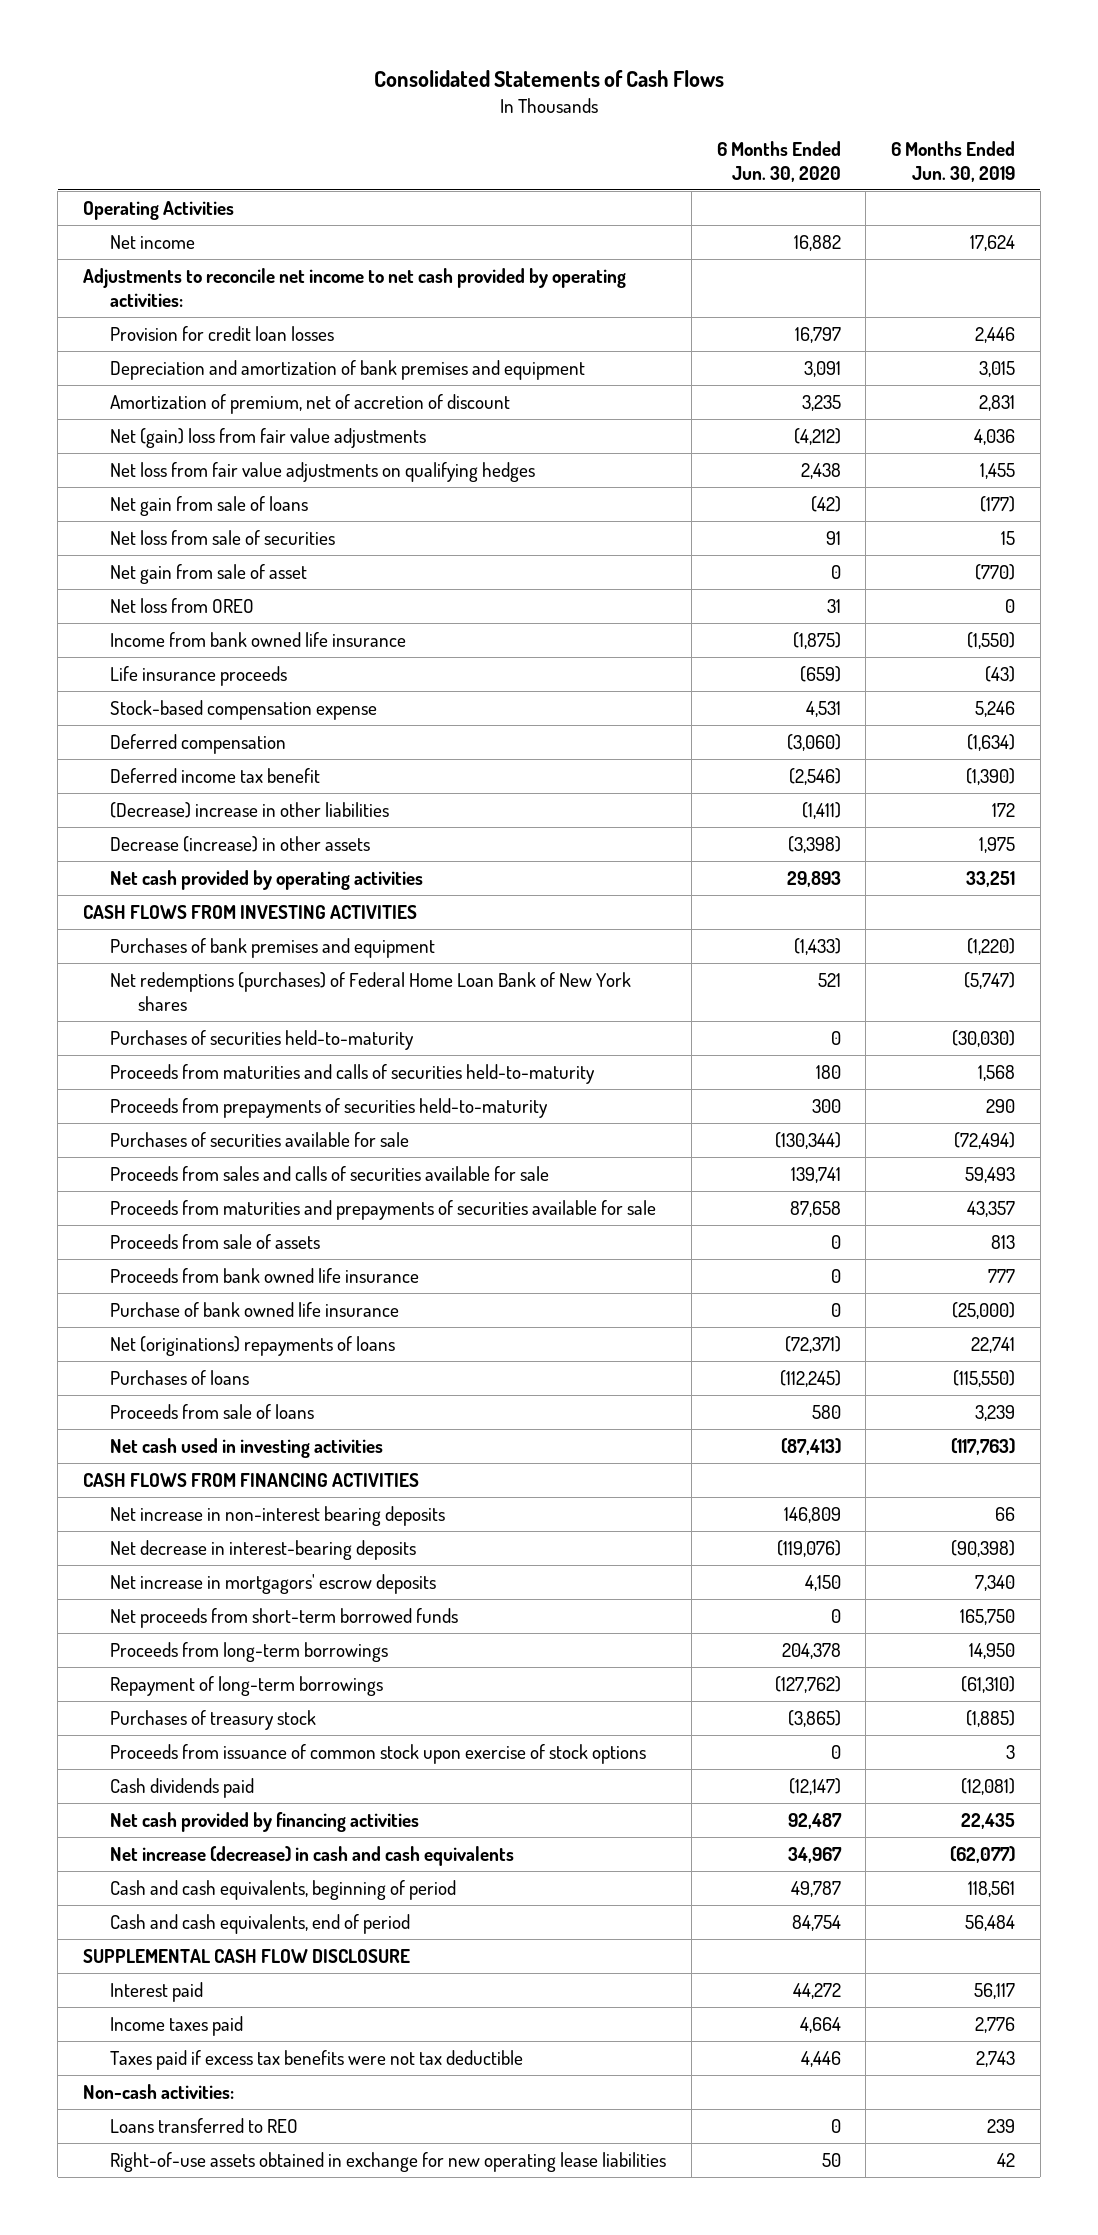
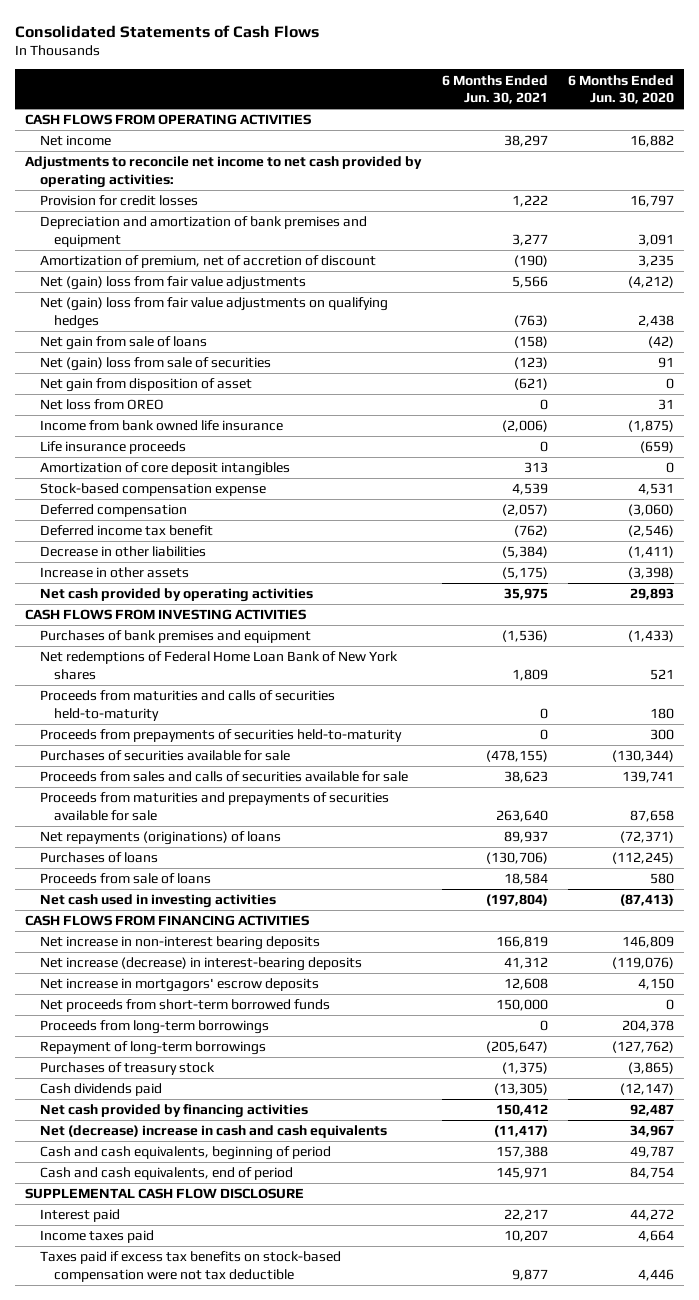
[890,140,1015,182] 6 Months Ended Jun. 30, 2019 -> none
none -> [441,74,548,105] 6 Months Ended Jun. 30, 2021
[82,200,234,220] Operating Activities -> [25,114,312,126] CASH FLOWS FROM OPERATING ACTIVITIES
[110,325,335,341] Provision for credit loan losses -> [39,195,198,207] Provision for credit losses
[110,461,536,482] Net loss from fair value adjustments on qualifying hedges -> [39,297,388,329] Net (gain) loss from fair value adjustments on qualifying hedges
[110,529,336,545] Net loss from sale of securities -> [39,357,271,372] Net (gain) loss from sale of securities
[110,563,308,584] Net gain from sale of asset -> [39,378,252,393] Net gain from disposition of asset
none -> [39,462,290,477] Amortization of core deposit intangibles
[110,801,390,818] (Decrease) increase in other liabilities -> [39,546,206,558] Decrease in other liabilities
[110,835,371,852] Decrease (increase) in other assets -> [39,567,189,579] Increase in other assets
[110,1029,415,1050] Purchases of securities held-to-maturity -> none
[110,971,632,1011] Net redemptions (purchases) of Federal Home Loan Bank of New York shares -> [39,651,398,680] Net redemptions of Federal Home Loan Bank of New York shares
[110,1233,321,1249] Proceeds from sale of assets -> none
[110,1267,420,1283] Proceeds from bank owned life insurance -> none
[110,1301,400,1317] Purchase of bank owned life insurance -> none
[110,1335,396,1356] Net (originations) repayments of loans -> [39,831,281,846] Net repayments (originations) of loans
[110,1539,417,1560] Net decrease in interest-bearing deposits -> [39,957,362,972] Net increase (decrease) in interest-bearing deposits
[110,1743,647,1764] Proceeds from issuance of common stock upon exercise of stock options -> none
[110,1845,515,1866] Net increase (decrease) in cash and cash equivalents -> [39,1125,387,1139] Net (decrease) increase in cash and cash equivalents
[82,2083,234,2099] Non-cash activities: -> none
[110,2117,299,2133] Loans transferred to REO -> none
[110,2151,667,2172] Right-of-use assets obtained in exchange for new operating lease liabilities -> none
[110,2049,524,2070] Taxes paid if excess tax benefits were not tax deductible -> [39,1251,341,1282] Taxes paid if excess tax benefits on stock-based compensation were not tax deductible

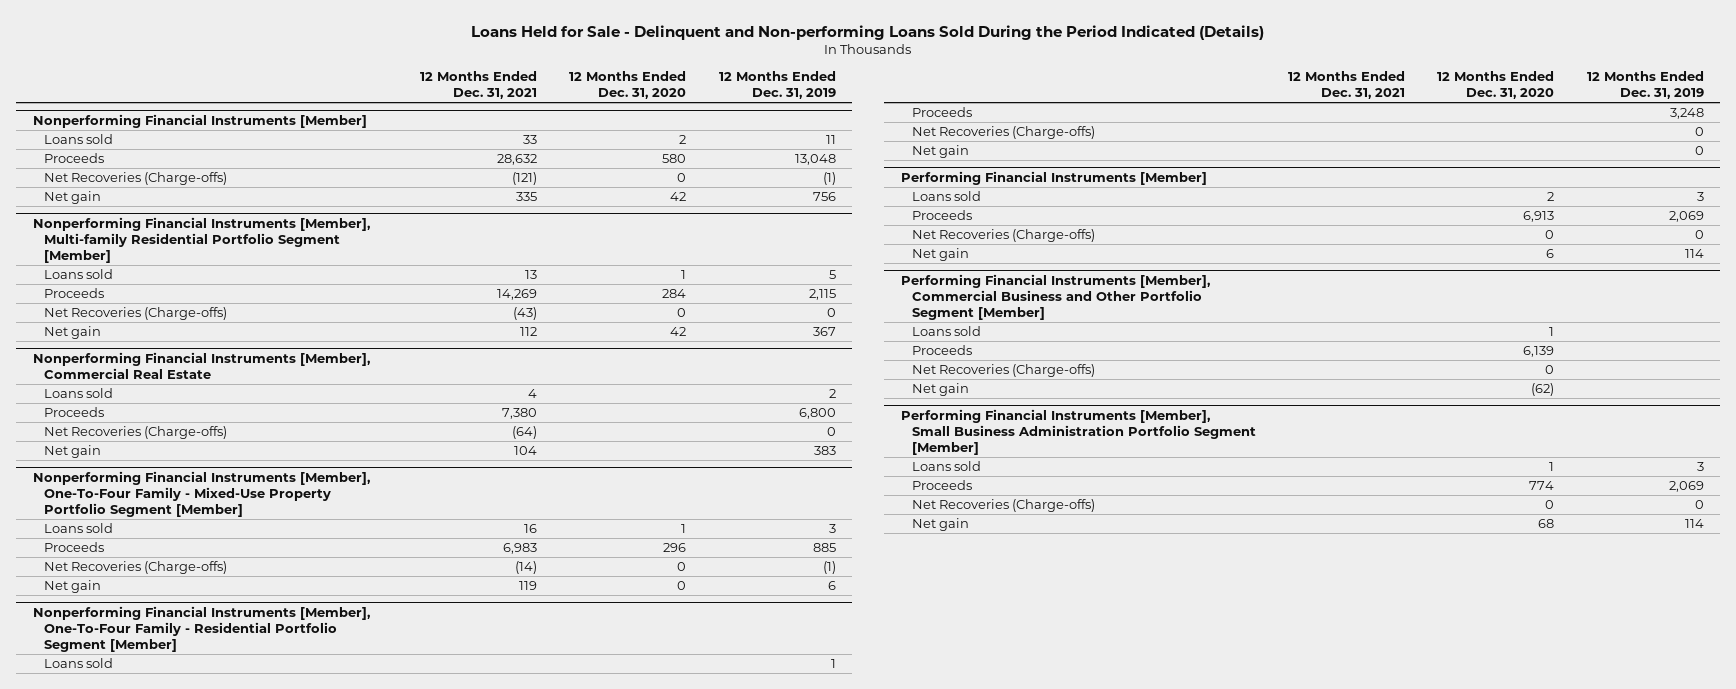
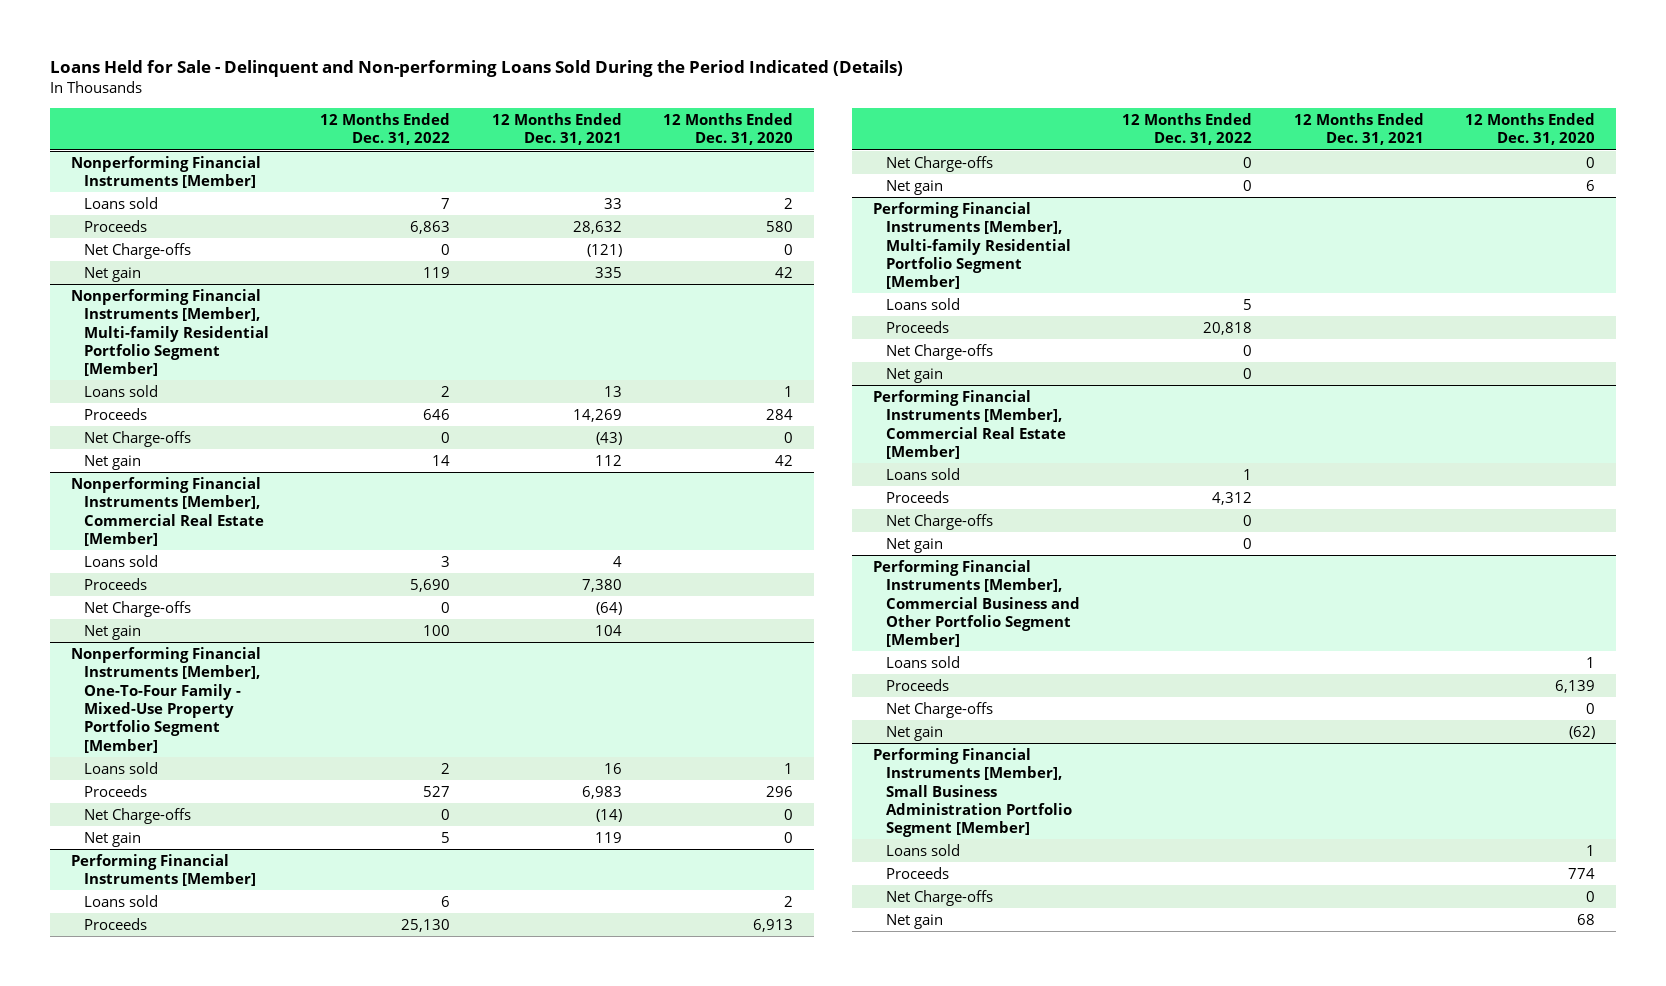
[718,71,836,100] 12 Months Ended Dec. 31, 2019 -> none
none -> [319,113,450,146] 12 Months Ended Dec. 31, 2022
[43,172,227,186] Net Recoveries (Charge-offs) -> [84,242,192,259] Net Charge-offs
[43,307,227,321] Net Recoveries (Charge-offs) -> [84,430,192,447] Net Charge-offs
[32,352,370,380] Nonperforming Financial Instruments [Member], Commercial Real Estate -> [70,476,265,546] Nonperforming Financial Instruments [Member], Commercial Real Estate [Member]
[43,426,227,440] Net Recoveries (Charge-offs) -> [84,600,192,617] Net Charge-offs
[43,561,227,575] Net Recoveries (Charge-offs) -> [84,807,192,824] Net Charge-offs
[32,606,370,652] Nonperforming Financial Instruments [Member], One-To-Four Family - Residential Portfolio Segment [Member] -> none
[43,658,113,669] Loans sold -> none
[911,107,972,118] Proceeds -> none
[911,126,1095,140] Net Recoveries (Charge-offs) -> none
[911,145,969,159] Net gain -> none
[911,229,1095,243] Net Recoveries (Charge-offs) -> [886,155,994,172] Net Charge-offs
none -> [872,201,1072,290] Performing Financial Instruments [Member], Multi-family Residential Portfolio Segment [Member]
none -> [886,297,961,310] Loans sold
none -> [886,320,950,333] Proceeds
none -> [886,343,994,360] Net Charge-offs
none -> [886,367,944,383] Net gain
none -> [872,389,1067,459] Performing Financial Instruments [Member], Commercial Real Estate [Member]
none -> [886,467,961,480] Loans sold
none -> [886,490,950,503] Proceeds
none -> [886,513,994,530] Net Charge-offs
none -> [886,537,944,553] Net gain
[911,364,1095,378] Net Recoveries (Charge-offs) -> [886,701,994,718] Net Charge-offs
[911,499,1095,513] Net Recoveries (Charge-offs) -> [886,889,994,906] Net Charge-offs

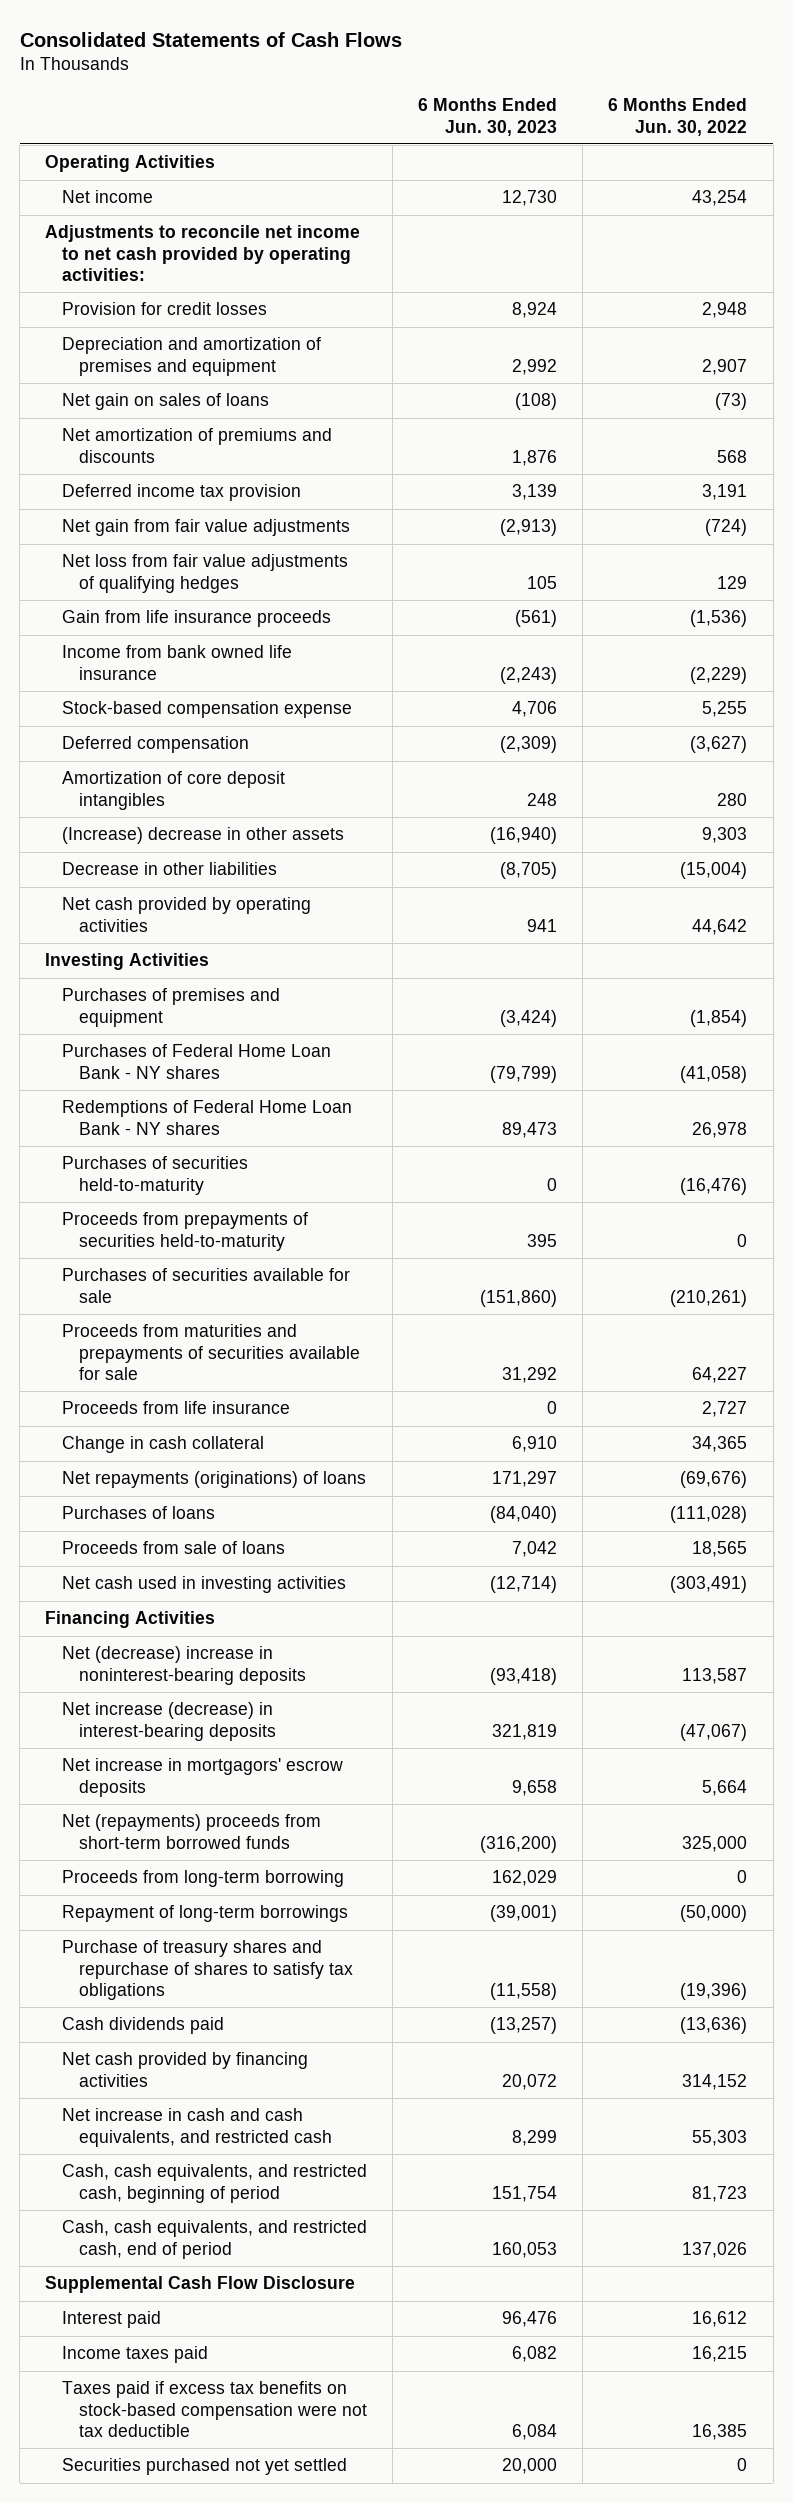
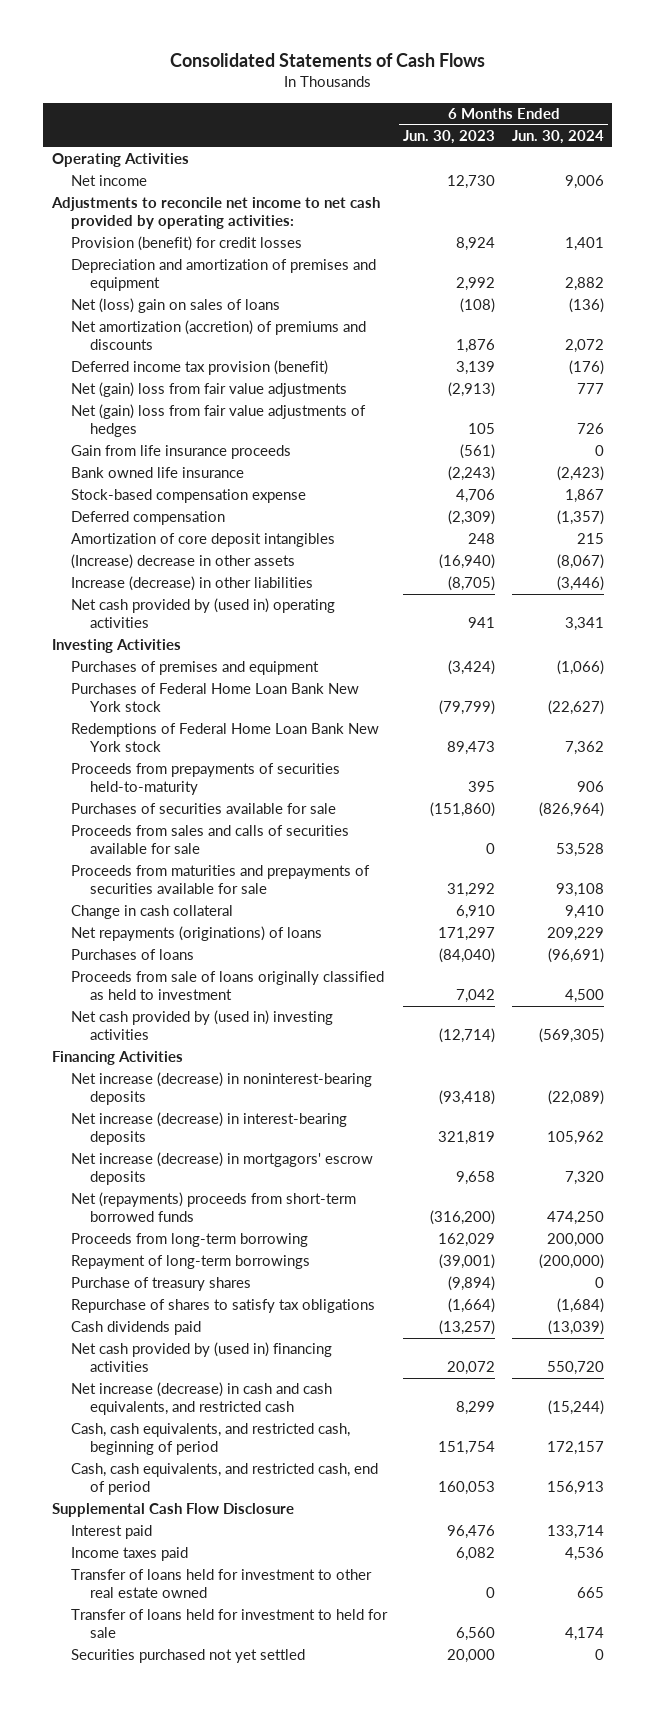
[608,98,748,136] 6 Months Ended Jun. 30, 2022 -> none
none -> [512,130,605,145] Jun. 30, 2024
[62,302,268,316] Provision for credit losses -> [70,236,302,252] Provision (benefit) for credit losses
[62,393,270,411] Net gain on sales of loans -> [70,298,280,314] Net (loss) gain on sales of loans
[62,428,333,463] Net amortization of premiums and discounts -> [70,320,366,351] Net amortization (accretion) of premiums and discounts
[62,484,302,502] Deferred income tax provision -> [70,360,328,376] Deferred income tax provision (benefit)
[62,519,351,537] Net gain from fair value adjustments -> [70,382,347,398] Net (gain) loss from fair value adjustments
[62,554,349,593] Net loss from fair value adjustments of qualifying hedges -> [70,404,366,438] Net (gain) loss from fair value adjustments of hedges
[62,645,293,680] Income from bank owned life insurance -> [70,467,244,479] Bank owned life insurance
[62,862,278,876] Decrease in other liabilities -> [70,576,313,592] Increase (decrease) in other liabilities
[62,897,312,932] Net cash provided by operating activities -> [70,598,335,629] Net cash provided by (used in) operating activities
[62,1156,249,1195] Purchases of securities held-to-maturity -> none
[62,1044,332,1079] Purchases of Federal Home Loan Bank - NY shares -> [70,683,359,713] Purchases of Federal Home Loan Bank New York stock
[62,1100,353,1135] Redemptions of Federal Home Loan Bank - NY shares -> [70,723,379,753] Redemptions of Federal Home Loan Bank New York stock
none -> [70,825,349,855] Proceeds from sales and calls of securities available for sale
[62,1401,291,1415] Proceeds from life insurance -> none
[62,1541,286,1555] Proceeds from sale of loans -> [70,971,384,1001] Proceeds from sale of loans originally classified as held to investment
[62,1576,347,1594] Net cash used in investing activities -> [70,1010,333,1041] Net cash provided by (used in) investing activities
[62,1646,307,1685] Net (decrease) increase in noninterest-bearing deposits -> [70,1072,372,1106] Net increase (decrease) in noninterest-bearing deposits
[62,1758,344,1797] Net increase in mortgagors' escrow deposits -> [70,1152,373,1186] Net increase (decrease) in mortgagors' escrow deposits
[62,1940,354,2001] Purchase of treasury shares and repurchase of shares to satisfy tax obligations -> [70,1277,251,1292] Purchase of treasury shares
[490,1983,558,2001] (11,558) -> [448,1276,496,1292] (9,894)
none -> [70,1299,375,1314] Repurchase of shares to satisfy tax obligations
[62,2052,309,2087] Net cash provided by financing activities -> [70,1342,332,1373] Net cash provided by (used in) financing activities
[62,2108,333,2147] Net increase in cash and cash equivalents, and restricted cash -> [70,1382,332,1416] Net increase (decrease) in cash and cash equivalents, and restricted cash
[62,2381,368,2438] Taxes paid if excess tax benefits on stock-based compensation were not tax deductible -> none
none -> [70,1569,372,1599] Transfer of loans held for investment to other real estate owned
none -> [70,1609,388,1639] Transfer of loans held for investment to held for sale

